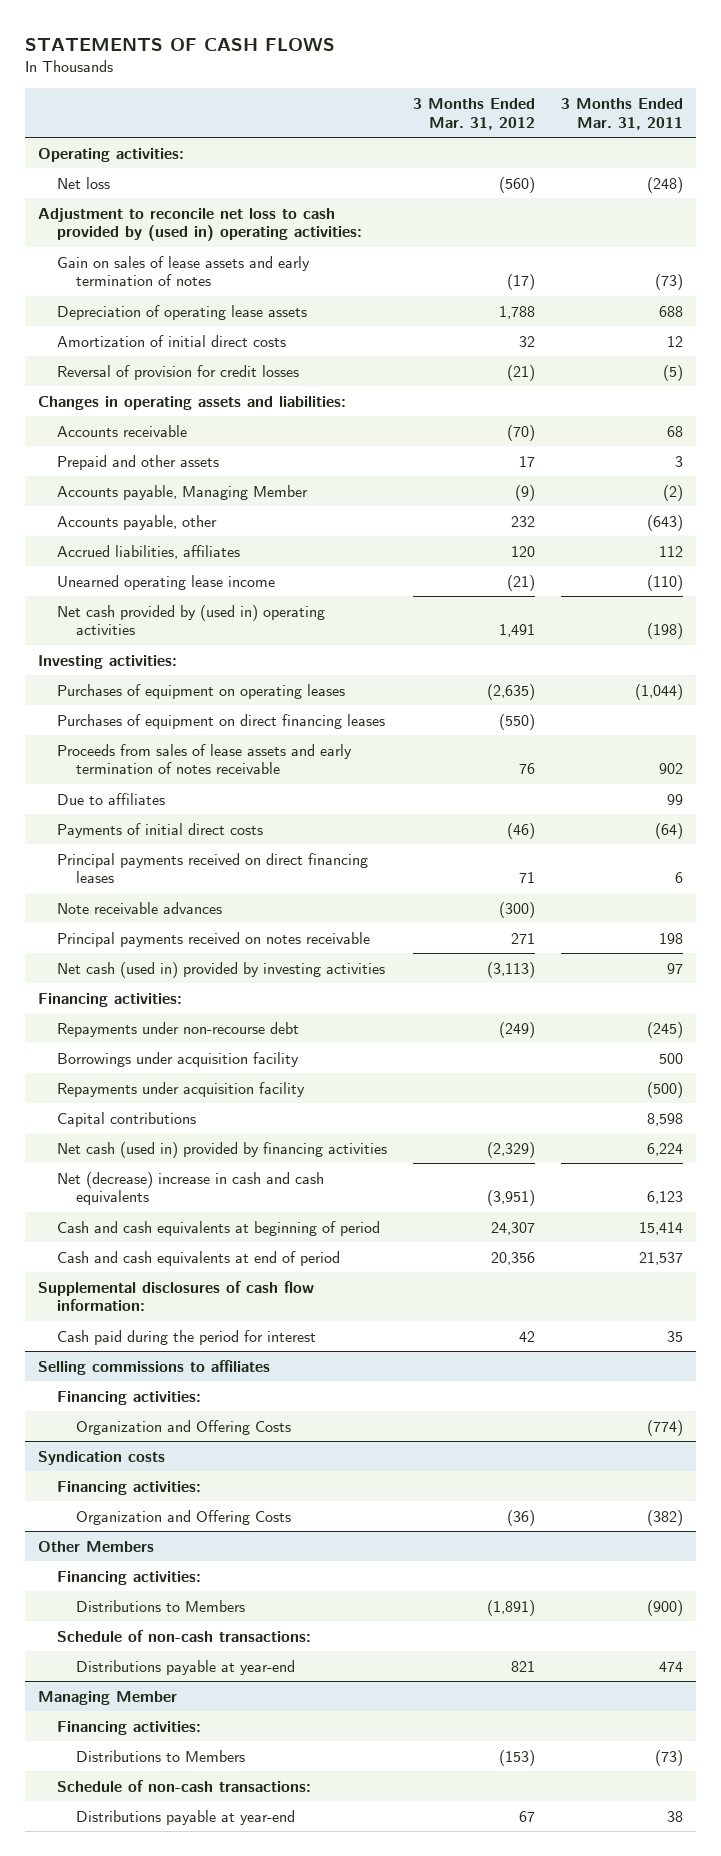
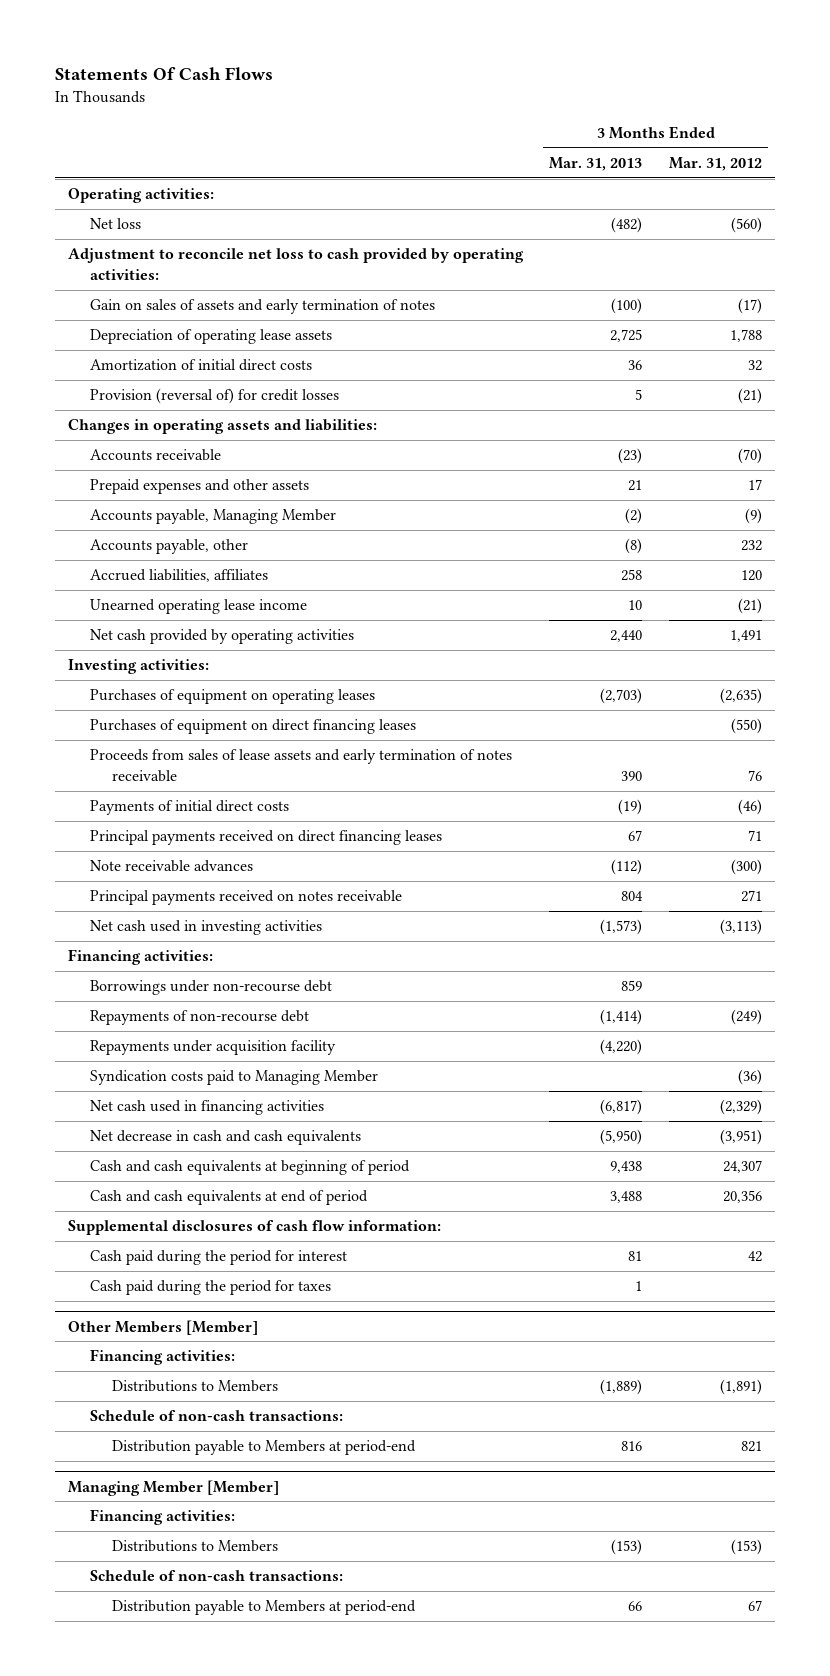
[25,37,336,51] STATEMENTS OF CASH FLOWS -> [55,67,274,81] Statements Of Cash Flows
[560,98,683,130] 3 Months Ended Mar. 31, 2011 -> none
none -> [549,156,643,171] Mar. 31, 2013
[38,207,363,242] Adjustment to reconcile net loss to cash provided by (used in) operating activities: -> [68,248,525,280] Adjustment to reconcile net loss to cash provided by operating activities:
[57,255,311,287] Gain on sales of lease assets and early termination of notes -> [90,299,436,315] Gain on sales of assets and early termination of notes
[57,364,300,380] Reversal of provision for credit losses -> [90,388,340,405] Provision (reversal of) for credit losses
[57,454,220,470] Prepaid and other assets -> [90,479,310,495] Prepaid expenses and other assets
[57,604,326,636] Net cash provided by (used in) operating activities -> [90,629,355,645] Net cash provided by operating activities
[57,792,166,805] Due to affiliates -> none
[57,961,386,978] Net cash (used in) provided by investing activities -> [90,920,323,936] Net cash used in investing activities
[57,1051,300,1067] Borrowings under acquisition facility -> none
none -> [90,980,333,996] Borrowings under non-recourse debt
[57,1021,300,1037] Repayments under non-recourse debt -> [90,1010,310,1026] Repayments of non-recourse debt
[57,1111,197,1127] Capital contributions -> none
none -> [90,1070,379,1086] Syndication costs paid to Managing Member
[57,1141,388,1158] Net cash (used in) provided by financing activities -> [90,1100,325,1116] Net cash used in financing activities
[57,1171,325,1206] Net (decrease) increase in cash and cash equivalents -> [90,1130,362,1146] Net decrease in cash and cash equivalents
[38,1359,271,1375] Selling commissions to affiliates -> none
[57,1390,202,1405] Financing activities: -> none
[76,1419,292,1435] Organization and Offering Costs -> none
[38,1450,166,1465] Syndication costs -> none
[57,1480,202,1495] Financing activities: -> none
[76,1509,292,1525] Organization and Offering Costs -> none
none -> [90,1280,332,1296] Cash paid during the period for taxes
[38,1540,155,1552] Other Members -> [68,1319,259,1335] Other Members [Member]
[76,1659,296,1675] Distributions payable at year-end -> [111,1440,416,1456] Distribution payable to Members at period-end
[38,1690,178,1705] Managing Member -> [68,1479,280,1496] Managing Member [Member]
[76,1809,296,1825] Distributions payable at year-end -> [111,1600,416,1616] Distribution payable to Members at period-end

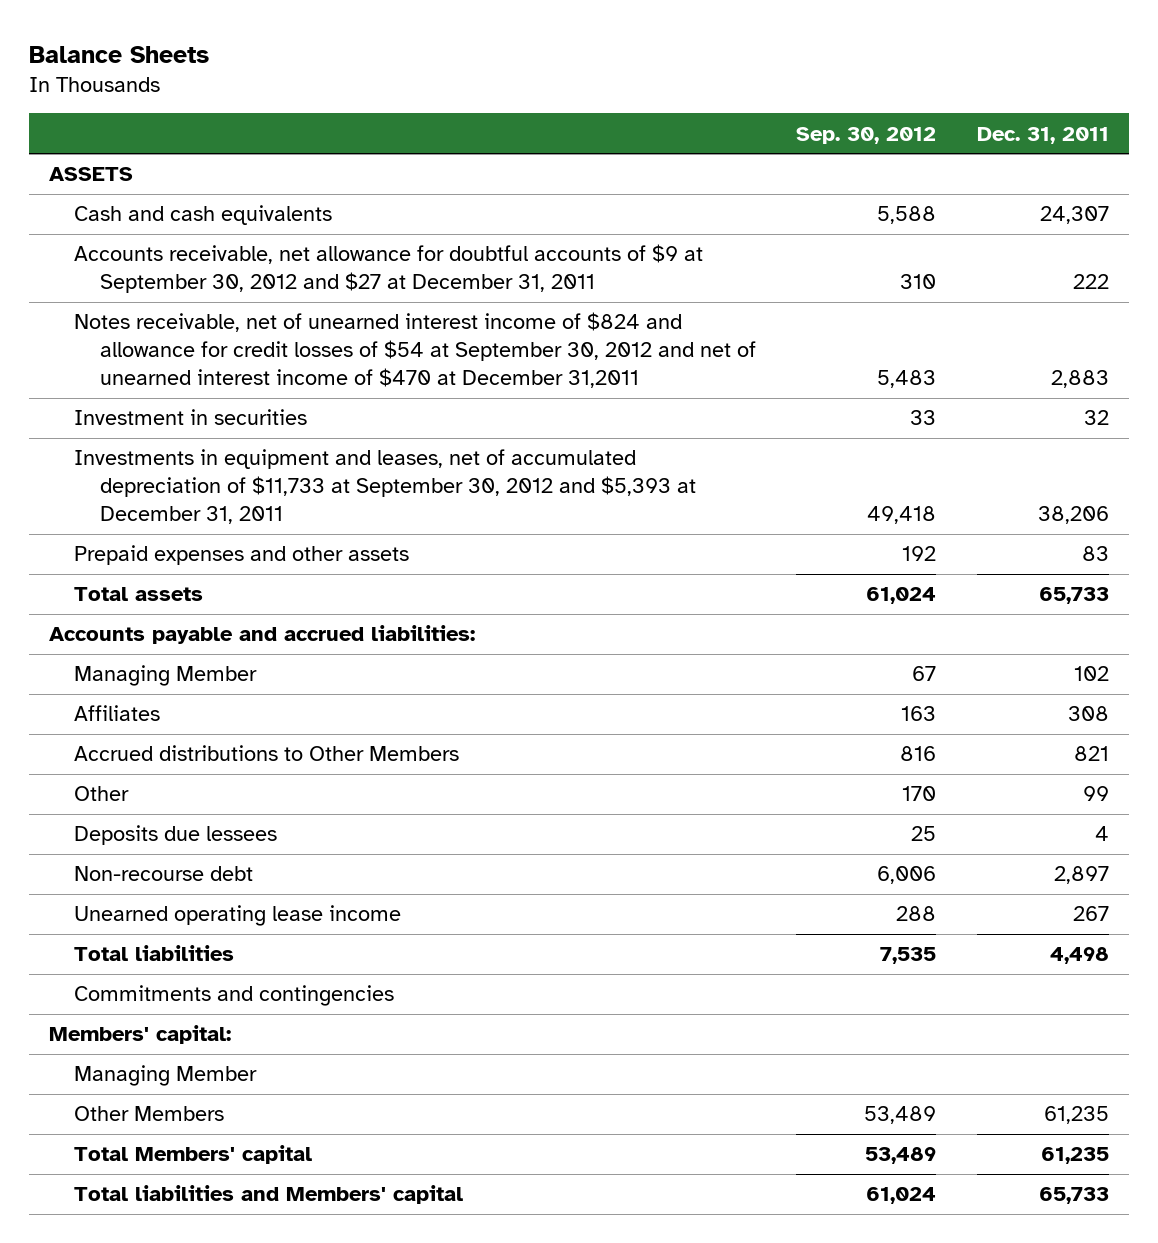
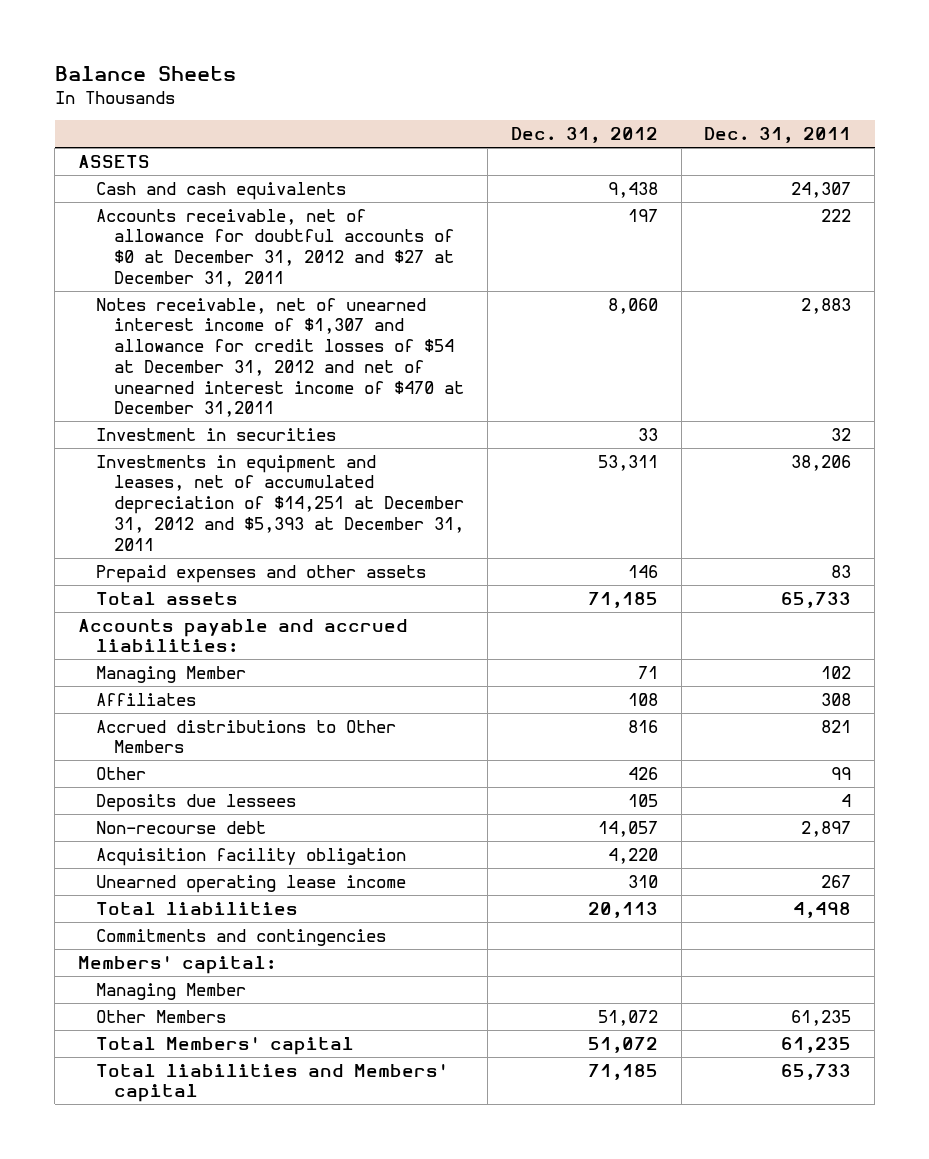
[796,126,937,144] Sep. 30, 2012 -> none
none -> [510,127,658,144] Dec. 31, 2012
[74,244,704,294] Accounts receivable, net allowance for doubtful accounts of $9 at September 30, 2012 and $27 at December 31, 2011 -> [95,208,454,287] Accounts receivable, net of allowance for doubtful accounts of $0 at December 31, 2012 and $27 at December 31, 2011
[74,312,756,389] Notes receivable, net of unearned interest income of $824 and allowance for credit losses of $54 at September 30, 2012 and net of unearned interest income of $470 at December 31,2011 -> [95,297,464,418] Notes receivable, net of unearned interest income of $1,307 and allowance for credit losses of $54 at December 31, 2012 and net of unearned interest income of $470 at December 31,2011
[74,449,696,525] Investments in equipment and leases, net of accumulated depreciation of $11,733 at September 30, 2012 and $5,393 at December 31, 2011 -> [95,454,464,551] Investments in equipment and leases, net of accumulated depreciation of $14,251 at December 31, 2012 and $5,393 at December 31, 2011
none -> [95,847,406,866] Acquisition facility obligation

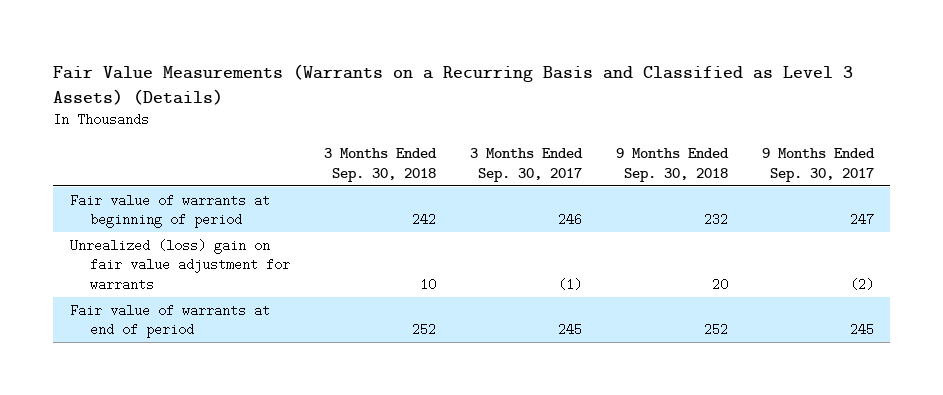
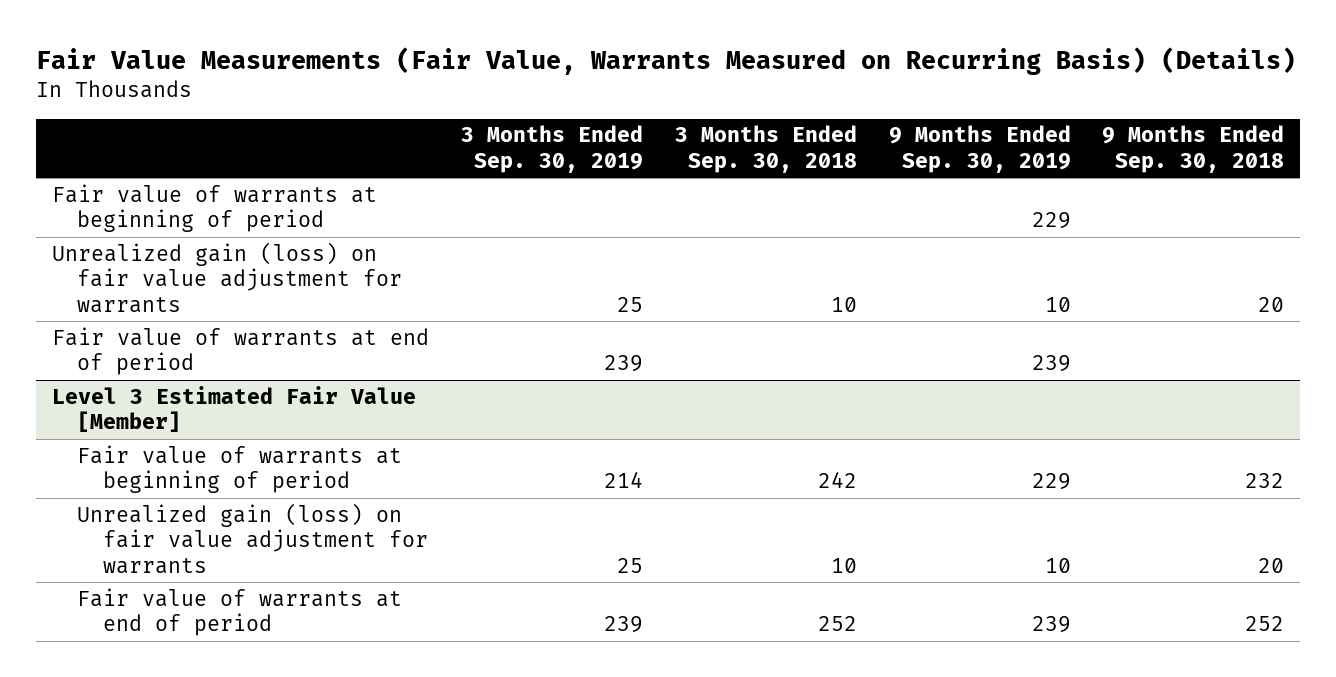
[52,63,853,105] Fair Value Measurements (Warrants on a Recurring Basis and Classified as Level 3 Assets) (Details) -> [35,46,1296,75] Fair Value Measurements (Fair Value, Warrants Measured on Recurring Basis) (Details)
[469,148,583,182] 3 Months Ended Sep. 30, 2017 -> none
[761,148,875,182] 9 Months Ended Sep. 30, 2017 -> none
none -> [460,125,643,173] 3 Months Ended Sep. 30, 2019
none -> [888,125,1071,173] 9 Months Ended Sep. 30, 2019
none -> [51,183,377,233] Fair value of warrants at beginning of period
none -> [51,241,403,314] Unrealized gain (loss) on fair value adjustment for warrants
none -> [51,326,429,376] Fair value of warrants at end of period
none -> [51,385,416,433] Level 3 Estimated Fair Value [Member]
[69,238,291,291] Unrealized (loss) gain on fair value adjustment for warrants -> [77,502,428,575] Unrealized gain (loss) on fair value adjustment for warrants

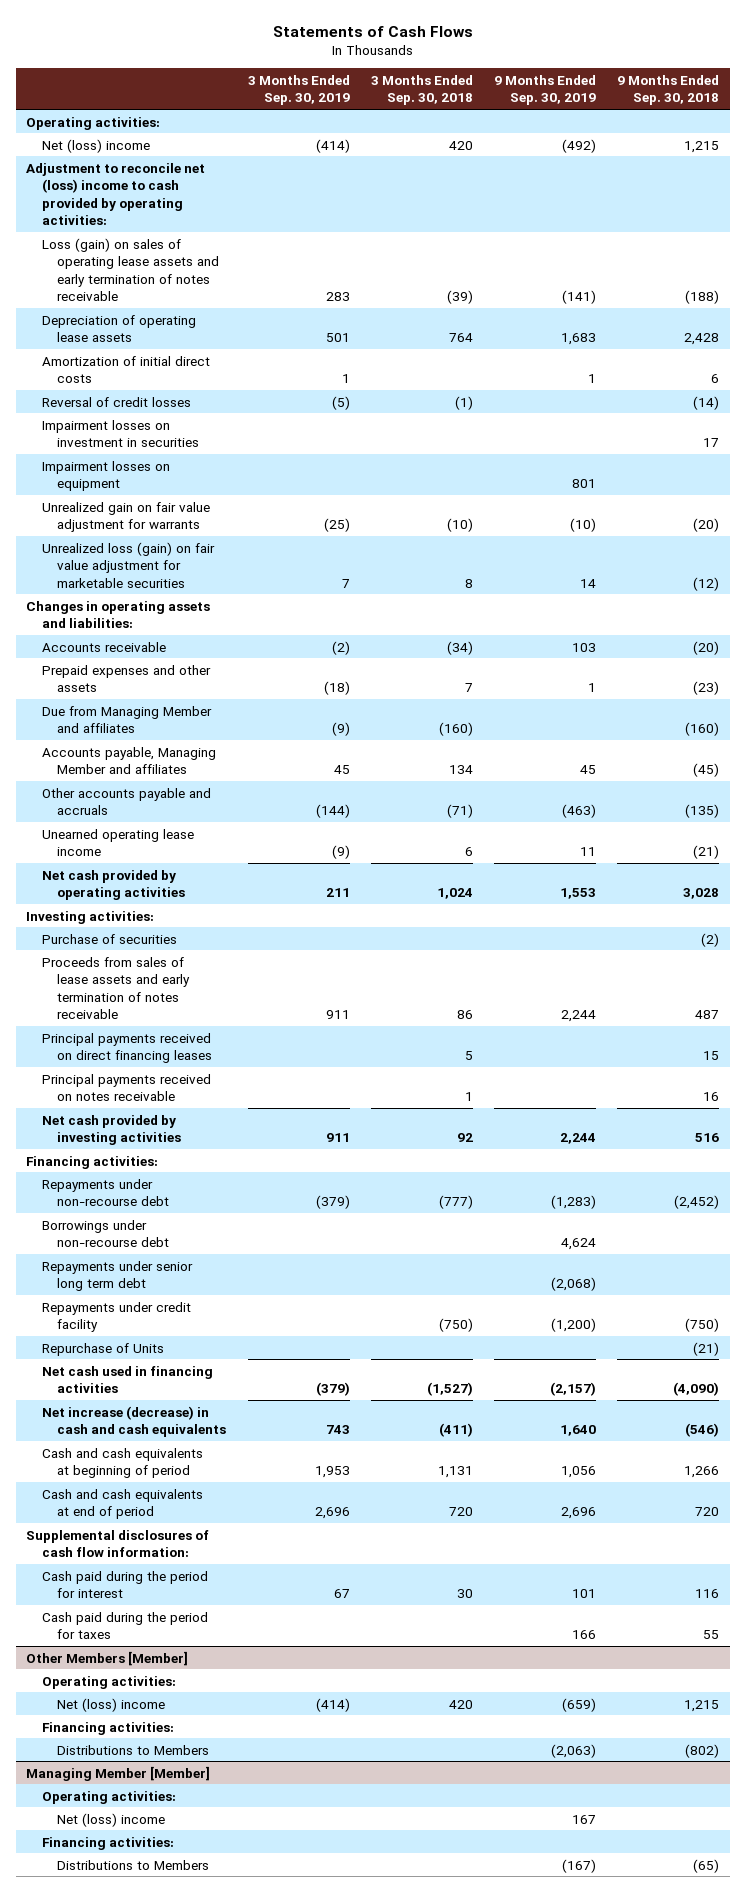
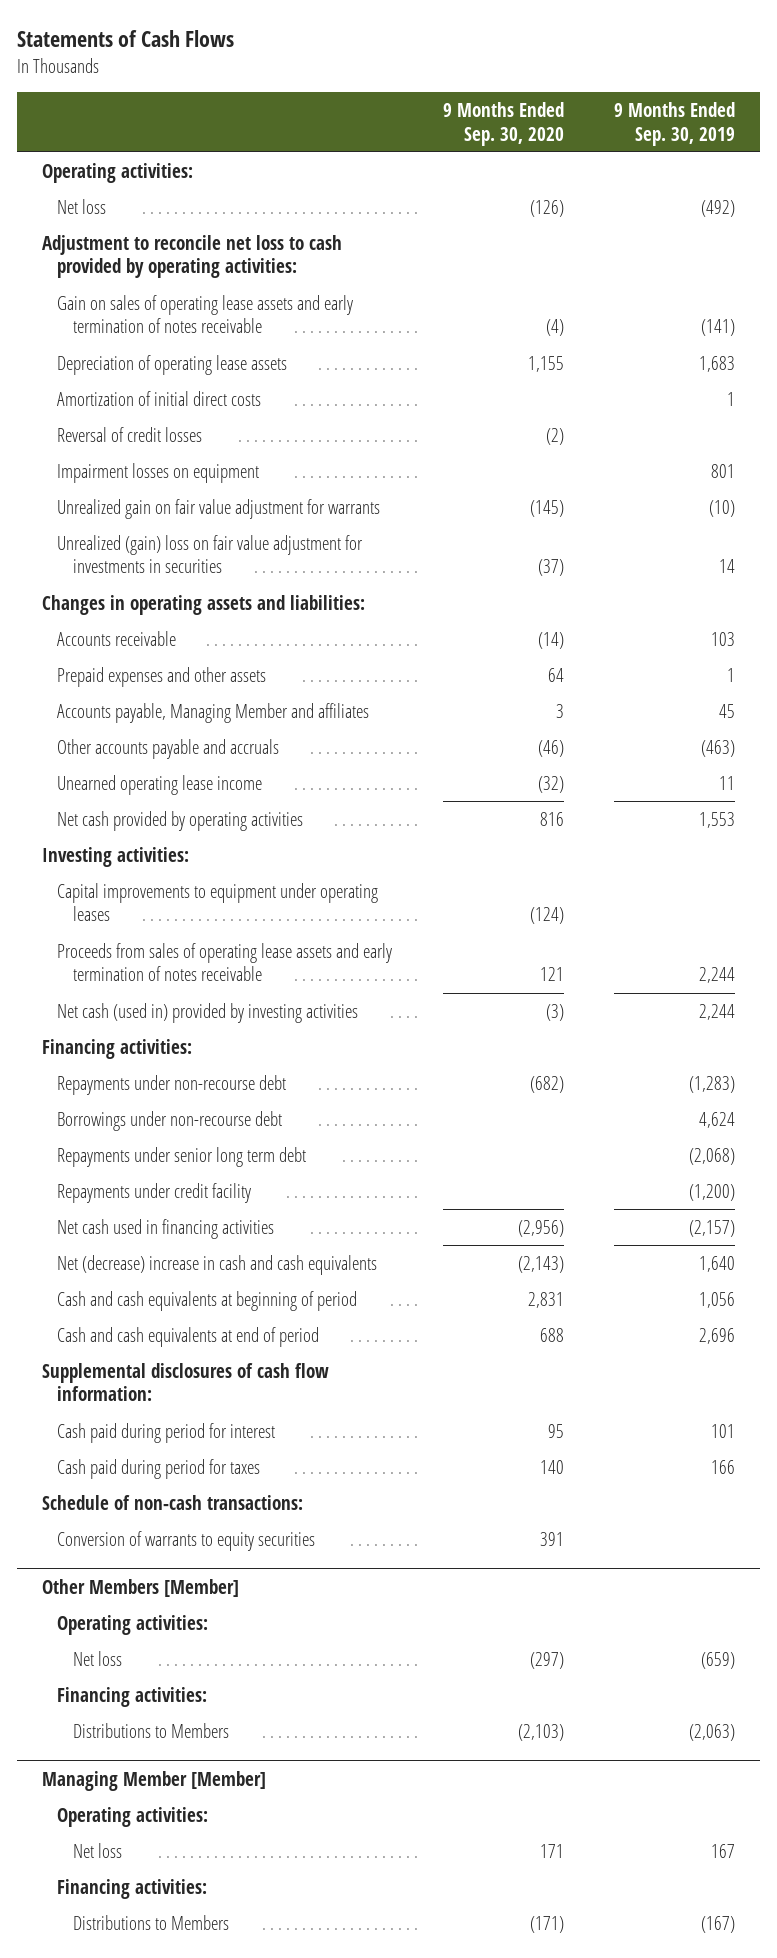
[247,74,350,106] 3 Months Ended Sep. 30, 2019 -> none
[370,74,473,106] 3 Months Ended Sep. 30, 2018 -> none
[617,74,720,106] 9 Months Ended Sep. 30, 2018 -> none
none -> [442,101,564,146] 9 Months Ended Sep. 30, 2020
[41,138,150,153] Net (loss) income -> [57,198,107,214] Net loss
[26,162,206,226] Adjustment to reconcile net (loss) income to cash provided by operating activities: -> [42,234,343,279] Adjustment to reconcile net loss to cash provided by operating activities:
[41,237,220,302] Loss (gain) on sales of operating lease assets and early termination of notes receivable -> [57,294,354,334] Gain on sales of operating lease assets and early termination of notes receivable
[41,419,200,448] Impairment losses on investment in securities -> none
[41,541,215,588] Unrealized loss (gain) on fair value adjustment for marketable securities -> [57,534,364,574] Unrealized (gain) loss on fair value adjustment for investments in securities
[41,705,212,734] Due from Managing Member and affiliates -> none
[41,933,177,944] Purchase of securities -> none
[41,1032,213,1064] Principal payments received on direct financing leases -> none
[41,1073,211,1102] Principal payments received on notes receivable -> none
none -> [57,882,379,922] Capital improvements to equipment under operating leases
[41,956,191,1020] Proceeds from sales of lease assets and early termination of notes receivable -> [57,942,393,982] Proceeds from sales of operating lease assets and early termination of notes receivable
[41,1114,182,1146] Net cash provided by investing activities -> [57,1002,359,1023] Net cash (used in) provided by investing activities
[41,1342,164,1356] Repurchase of Units -> none
[41,1405,227,1438] Net increase (decrease) in cash and cash equivalents -> [57,1254,378,1275] Net (decrease) increase in cash and cash equivalents
[41,1570,208,1599] Cash paid during the period for interest -> [57,1422,276,1443] Cash paid during period for interest
[41,1611,208,1640] Cash paid during the period for taxes -> [57,1458,261,1479] Cash paid during period for taxes
none -> [42,1494,304,1510] Schedule of non-cash transactions:
none -> [57,1530,316,1551] Conversion of warrants to equity securities
[57,1697,166,1712] Net (loss) income -> [72,1650,122,1666] Net loss
[57,1812,166,1827] Net (loss) income -> [72,1842,122,1858] Net loss

